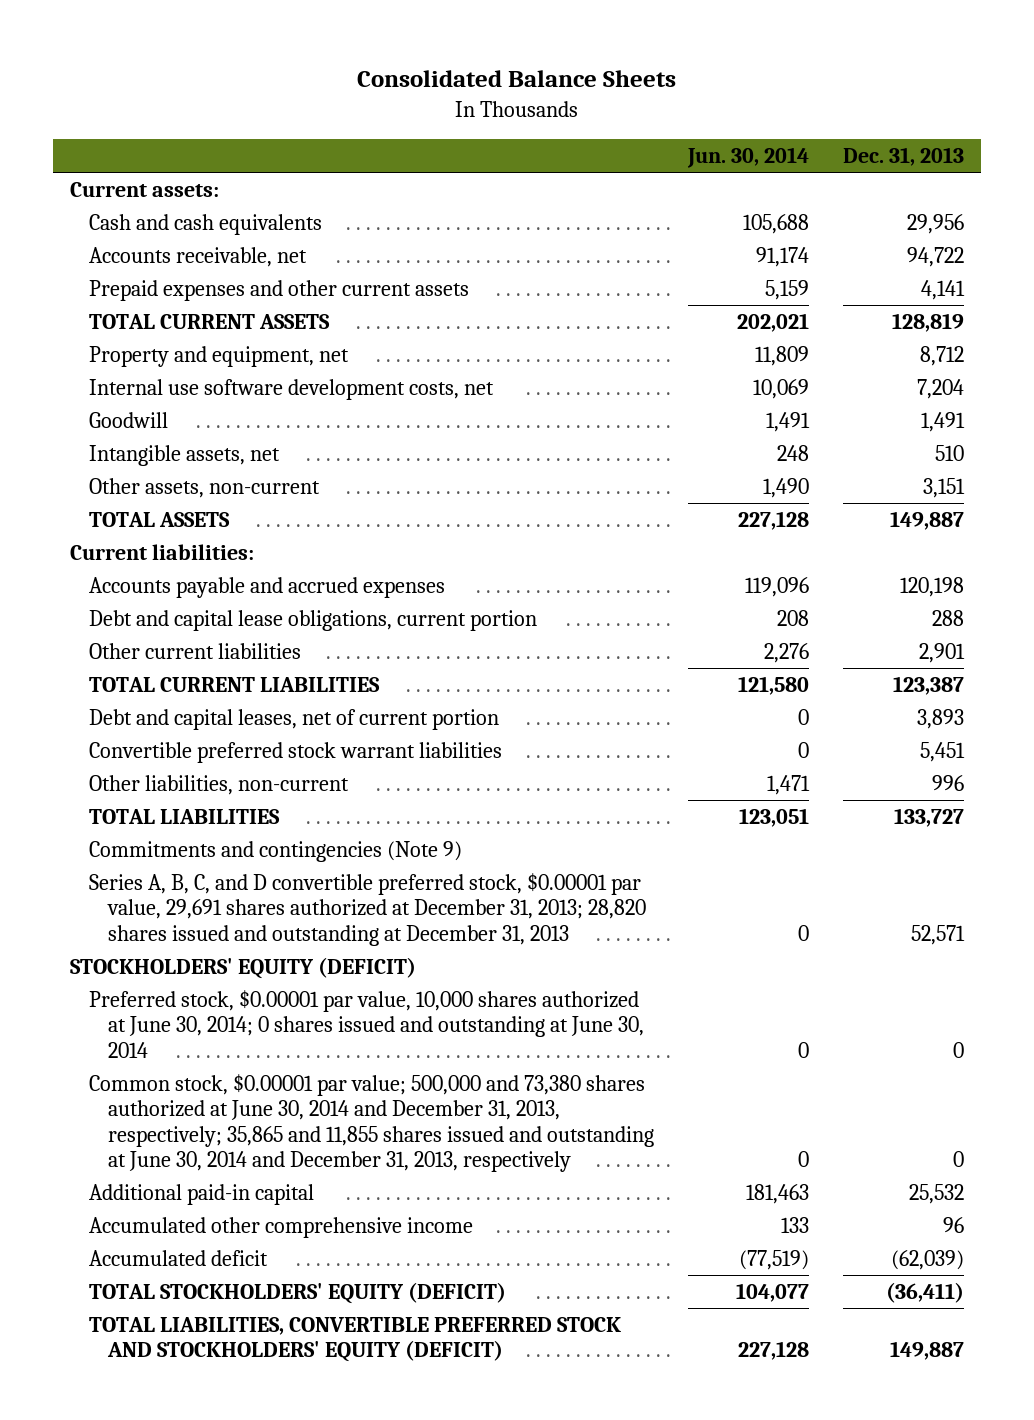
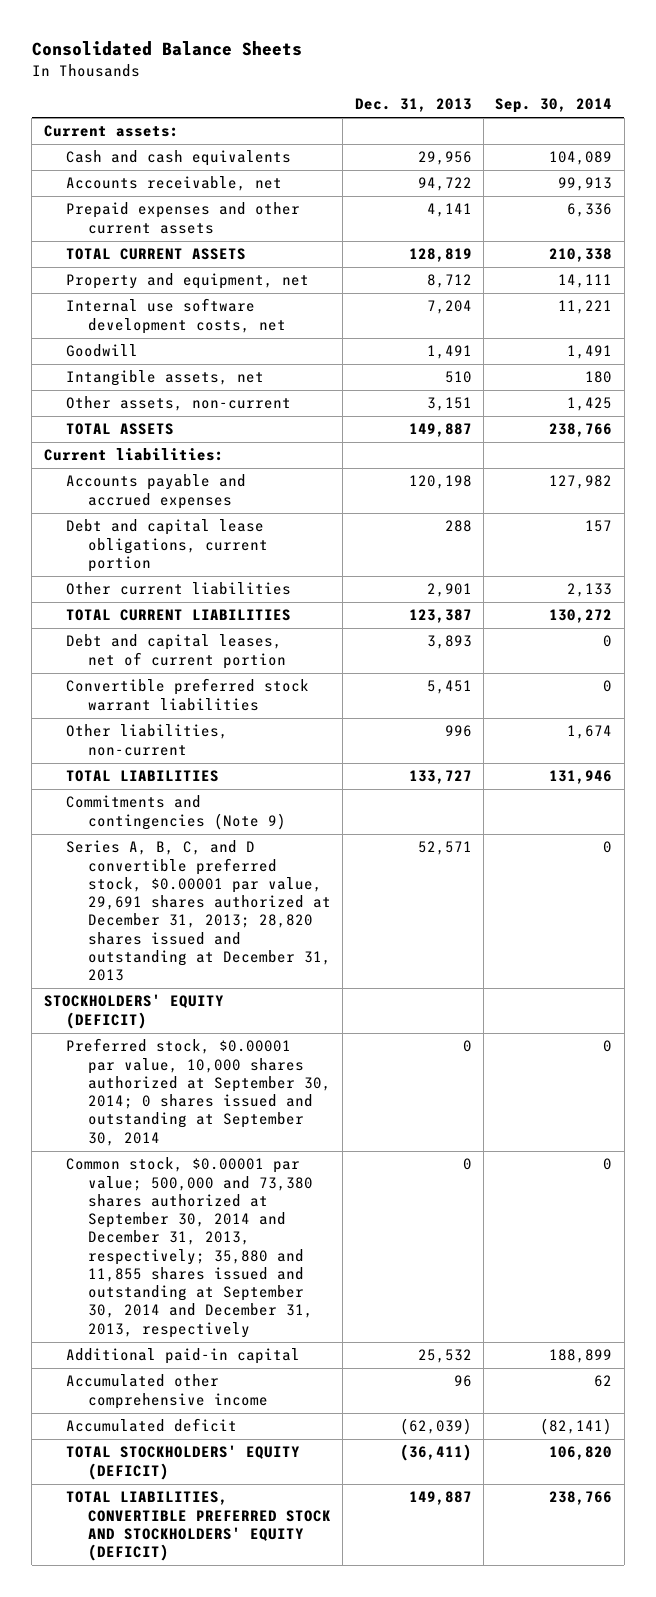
[687,146,810,168] Jun. 30, 2014 -> none
none -> [495,98,613,114] Sep. 30, 2014
[89,990,645,1058] Preferred stock, $0.00001 par value, 10,000 shares authorized at June 30, 2014; 0 shares issued and outstanding at June 30, 2014 -> [65,1038,332,1146] Preferred stock, $0.00001 par value, 10,000 shares authorized at September 30, 2014; 0 shares issued and outstanding at September 30, 2014
[89,1074,655,1173] Common stock, $0.00001 par value; 500,000 and 73,380 shares authorized at June 30, 2014 and December 31, 2013, respectively; 35,865 and 11,855 shares issued and outstanding at June 30, 2014 and December 31, 2013, respectively -> [65,1157,314,1338] Common stock, $0.00001 par value; 500,000 and 73,380 shares authorized at September 30, 2014 and December 31, 2013, respectively; 35,880 and 11,855 shares issued and outstanding at September 30, 2014 and December 31, 2013, respectively

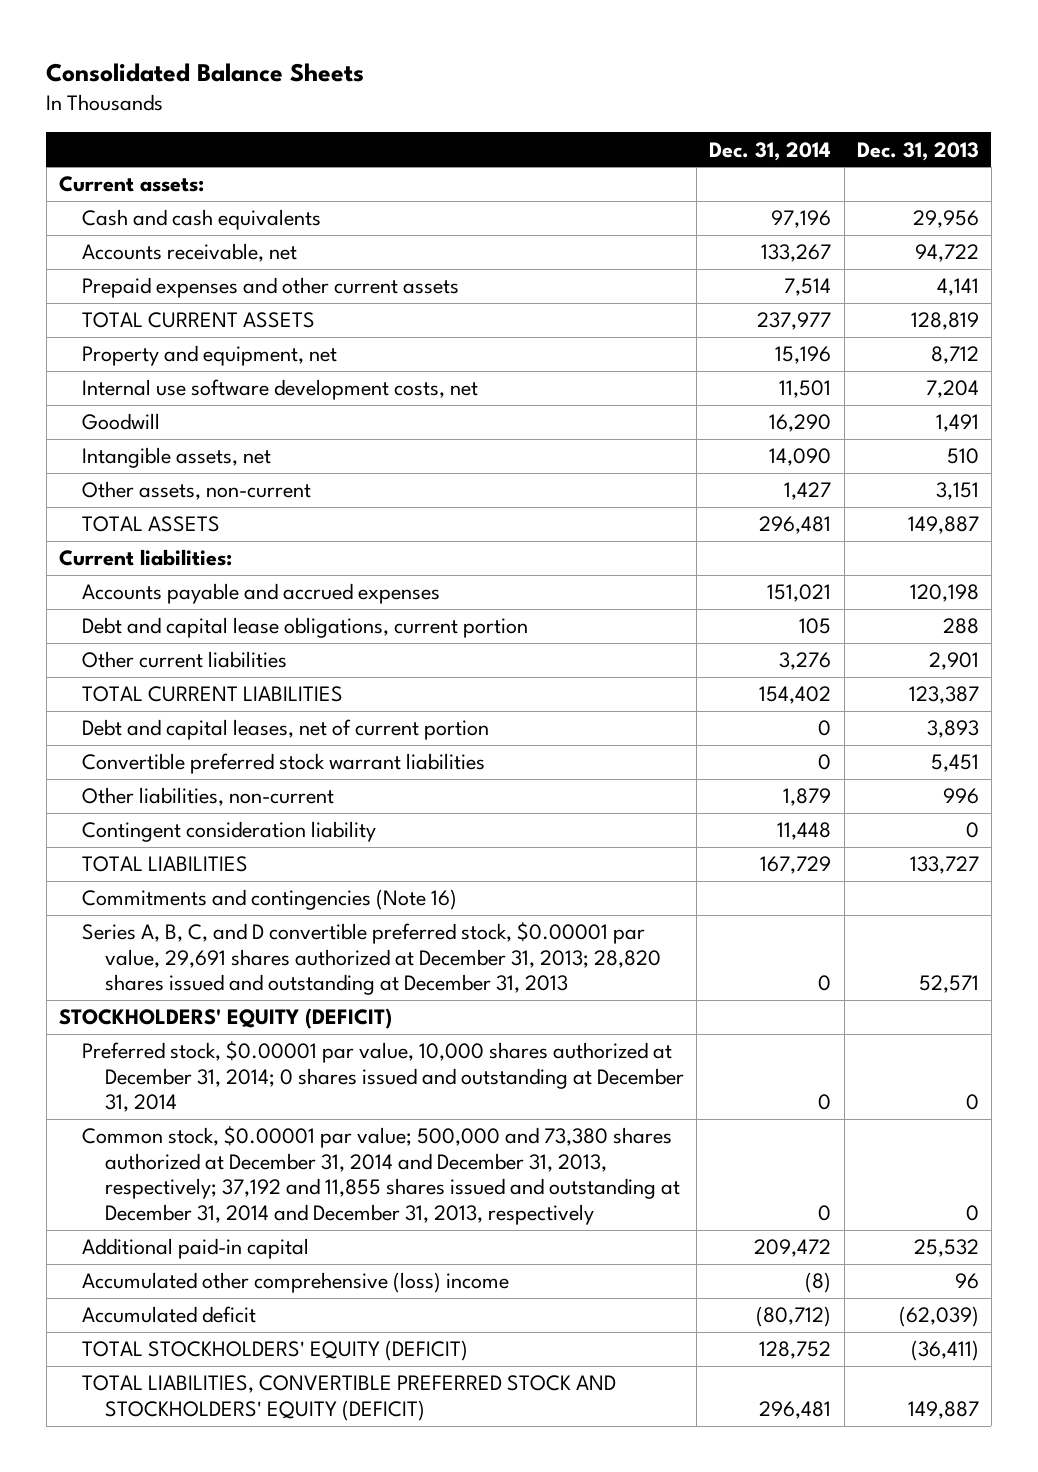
[495,98,613,114] Sep. 30, 2014 -> none
none -> [709,141,832,161] Dec. 31, 2014
none -> [82,821,377,843] Contingent consideration liability
[65,795,287,830] Commitments and contingencies (Note 9) -> [82,889,458,911] Commitments and contingencies (Note 16)
[65,1038,332,1146] Preferred stock, $0.00001 par value, 10,000 shares authorized at September 30, 2014; 0 shares issued and outstanding at September 30, 2014 -> [82,1041,685,1113] Preferred stock, $0.00001 par value, 10,000 shares authorized at December 31, 2014; 0 shares issued and outstanding at December 31, 2014
[65,1157,314,1338] Common stock, $0.00001 par value; 500,000 and 73,380 shares authorized at September 30, 2014 and December 31, 2013, respectively; 35,880 and 11,855 shares issued and outstanding at September 30, 2014 and December 31, 2013, respectively -> [82,1126,681,1225] Common stock, $0.00001 par value; 500,000 and 73,380 shares authorized at December 31, 2014 and December 31, 2013, respectively; 37,192 and 11,855 shares issued and outstanding at December 31, 2014 and December 31, 2013, respectively
[65,1374,269,1409] Accumulated other comprehensive income -> [82,1272,510,1294] Accumulated other comprehensive (loss) income

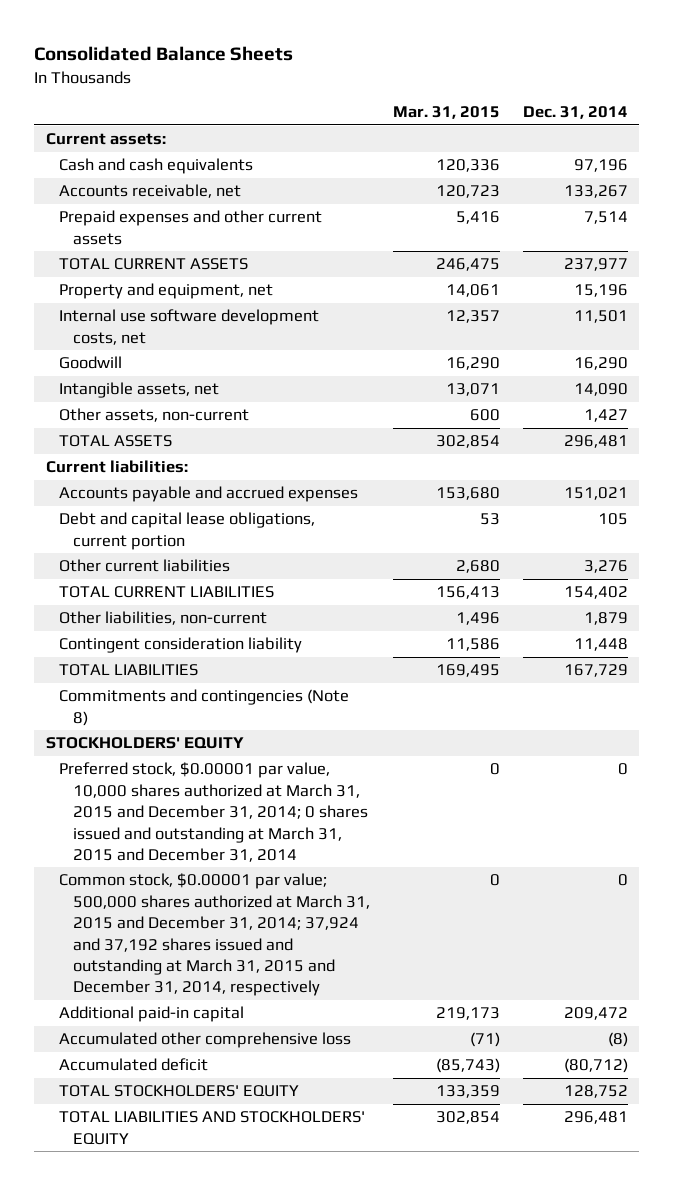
[856,141,979,161] Dec. 31, 2013 -> none
none -> [392,106,500,120] Mar. 31, 2015
[82,719,490,741] Debt and capital leases, net of current portion -> none
[82,753,486,775] Convertible preferred stock warrant liabilities -> none
[82,922,662,996] Series A, B, C, and D convertible preferred stock, $0.00001 par value, 29,691 shares authorized at December 31, 2013; 28,820 shares issued and outstanding at December 31, 2013 -> none
[82,889,458,911] Commitments and contingencies (Note 16) -> [59,689,350,726] Commitments and contingencies (Note 8)
[59,1008,393,1030] STOCKHOLDERS' EQUITY (DEFICIT) -> [45,737,244,750] STOCKHOLDERS' EQUITY
[82,1041,685,1113] Preferred stock, $0.00001 par value, 10,000 shares authorized at December 31, 2014; 0 shares issued and outstanding at December 31, 2014 -> [59,762,368,862] Preferred stock, $0.00001 par value, 10,000 shares authorized at March 31, 2015 and December 31, 2014; 0 shares issued and outstanding at March 31, 2015 and December 31, 2014
[82,1126,681,1225] Common stock, $0.00001 par value; 500,000 and 73,380 shares authorized at December 31, 2014 and December 31, 2013, respectively; 37,192 and 11,855 shares issued and outstanding at December 31, 2014 and December 31, 2013, respectively -> [59,873,370,997] Common stock, $0.00001 par value; 500,000 shares authorized at March 31, 2015 and December 31, 2014; 37,924 and 37,192 shares issued and outstanding at March 31, 2015 and December 31, 2014, respectively
[82,1272,510,1294] Accumulated other comprehensive (loss) income -> [59,1032,352,1049] Accumulated other comprehensive loss
[82,1340,469,1362] TOTAL STOCKHOLDERS' EQUITY (DEFICIT) -> [59,1085,300,1098] TOTAL STOCKHOLDERS' EQUITY
[82,1375,617,1421] TOTAL LIABILITIES, CONVERTIBLE PREFERRED STOCK AND STOCKHOLDERS' EQUITY (DEFICIT) -> [59,1111,366,1145] TOTAL LIABILITIES AND STOCKHOLDERS' EQUITY

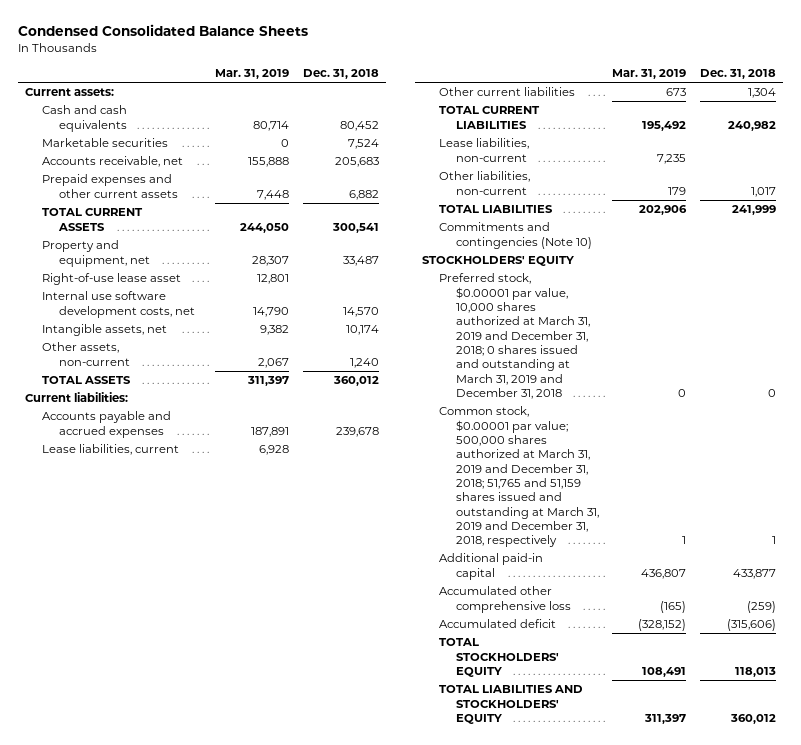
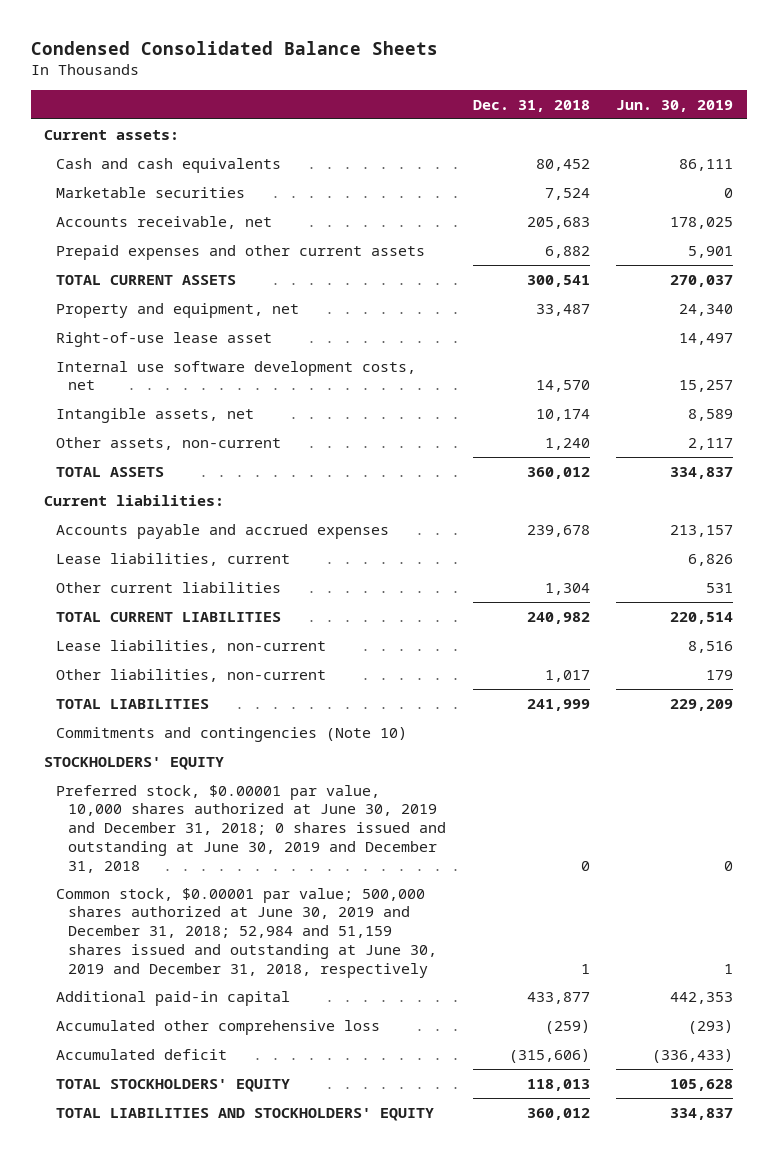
[215,68,290,79] Mar. 31, 2019 -> none
none -> [616,99,734,112] Jun. 30, 2019
[438,273,590,399] Preferred stock, $0.00001 par value, 10,000 shares authorized at March 31, 2019 and December 31, 2018; 0 shares issued and outstanding at March 31, 2019 and December 31, 2018 -> [56,784,447,873] Preferred stock, $0.00001 par value, 10,000 shares authorized at June 30, 2019 and December 31, 2018; 0 shares issued and outstanding at June 30, 2019 and December 31, 2018
[438,406,599,548] Common stock, $0.00001 par value; 500,000 shares authorized at March 31, 2019 and December 31, 2018; 51,765 and 51,159 shares issued and outstanding at March 31, 2019 and December 31, 2018, respectively -> [56,887,438,978] Common stock, $0.00001 par value; 500,000 shares authorized at June 30, 2019 and December 31, 2018; 52,984 and 51,159 shares issued and outstanding at June 30, 2019 and December 31, 2018, respectively

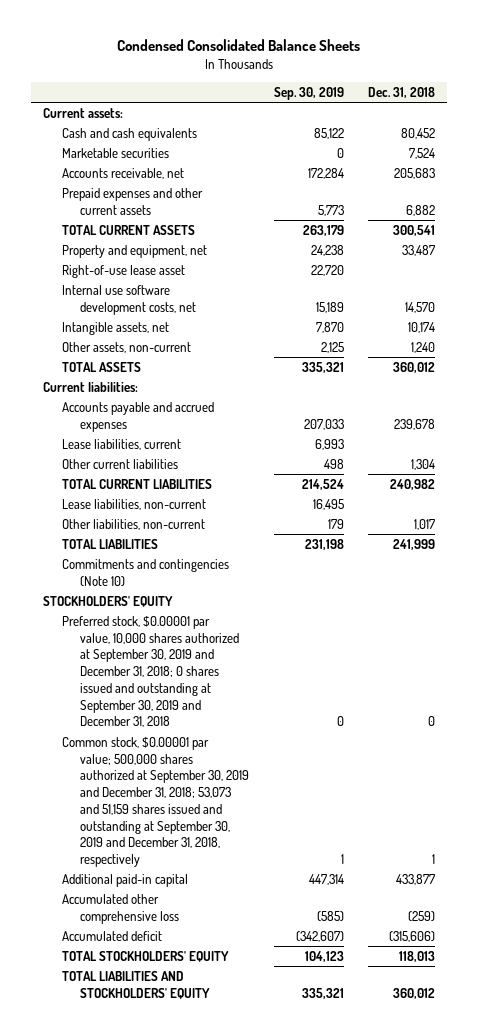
[616,99,734,112] Jun. 30, 2019 -> none
none -> [273,86,344,100] Sep. 30, 2019
[56,784,447,873] Preferred stock, $0.00001 par value, 10,000 shares authorized at June 30, 2019 and December 31, 2018; 0 shares issued and outstanding at June 30, 2019 and December 31, 2018 -> [61,615,240,728] Preferred stock, $0.00001 par value, 10,000 shares authorized at September 30, 2019 and December 31, 2018; 0 shares issued and outstanding at September 30, 2019 and December 31, 2018
[56,887,438,978] Common stock, $0.00001 par value; 500,000 shares authorized at June 30, 2019 and December 31, 2018; 52,984 and 51,159 shares issued and outstanding at June 30, 2019 and December 31, 2018, respectively -> [61,736,250,867] Common stock, $0.00001 par value; 500,000 shares authorized at September 30, 2019 and December 31, 2018; 53,073 and 51,159 shares issued and outstanding at September 30, 2019 and December 31, 2018, respectively

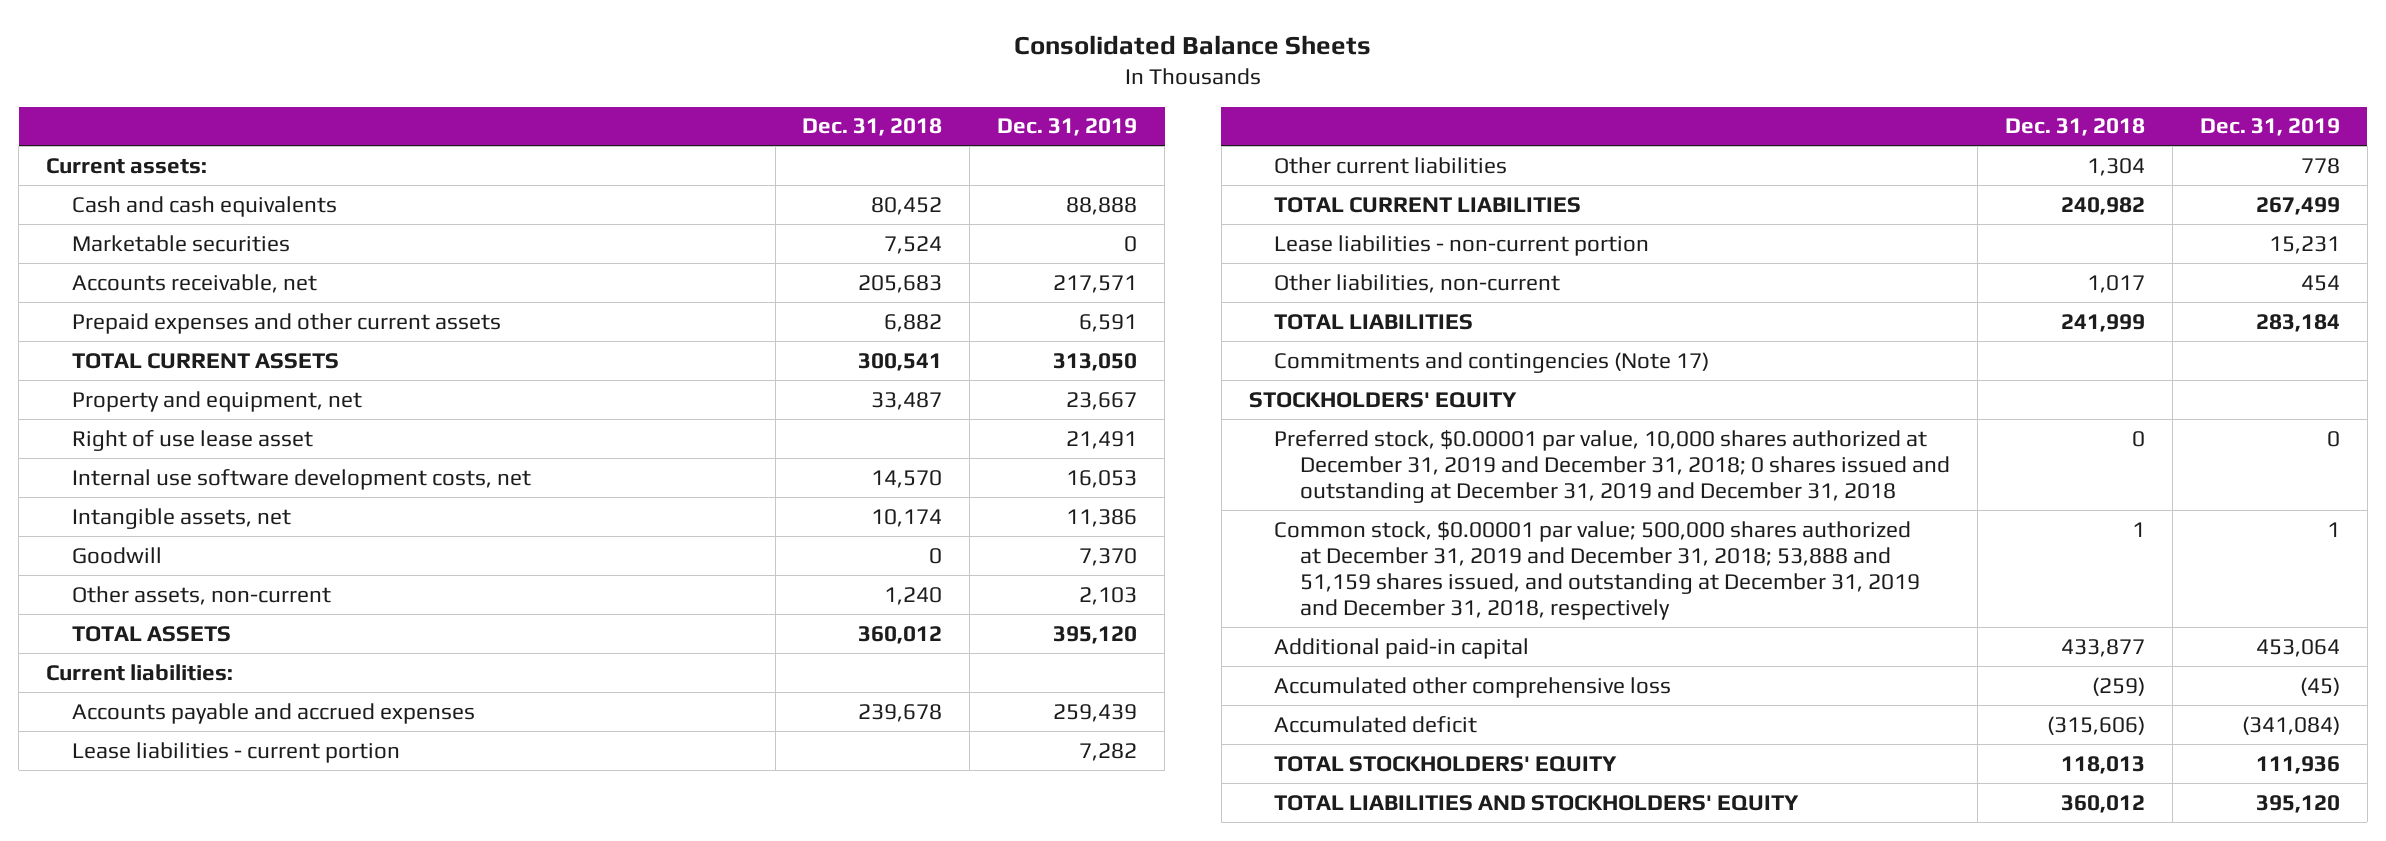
[116,38,360,51] Condensed Consolidated Balance Sheets -> [1014,34,1372,55] Consolidated Balance Sheets
[273,86,344,100] Sep. 30, 2019 -> none
none -> [997,118,1138,137] Dec. 31, 2019
[61,264,185,278] Right-of-use lease asset -> [71,429,313,451] Right of use lease asset
none -> [71,546,162,564] Goodwill
[61,438,181,450] Lease liabilities, current -> [71,741,400,763] Lease liabilities - current portion
[61,498,206,510] Lease liabilities, non-current -> [1274,234,1650,256] Lease liabilities - non-current portion
[61,558,229,586] Commitments and contingencies (Note 10) -> [1274,351,1710,373] Commitments and contingencies (Note 17)
[61,615,240,728] Preferred stock, $0.00001 par value, 10,000 shares authorized at September 30, 2019 and December 31, 2018; 0 shares issued and outstanding at September 30, 2019 and December 31, 2018 -> [1274,429,1951,503] Preferred stock, $0.00001 par value, 10,000 shares authorized at December 31, 2019 and December 31, 2018; 0 shares issued and outstanding at December 31, 2019 and December 31, 2018
[61,736,250,867] Common stock, $0.00001 par value; 500,000 shares authorized at September 30, 2019 and December 31, 2018; 53,073 and 51,159 shares issued and outstanding at September 30, 2019 and December 31, 2018, respectively -> [1274,520,1921,620] Common stock, $0.00001 par value; 500,000 shares authorized at December 31, 2019 and December 31, 2018; 53,888 and 51,159 shares issued, and outstanding at December 31, 2019 and December 31, 2018, respectively

